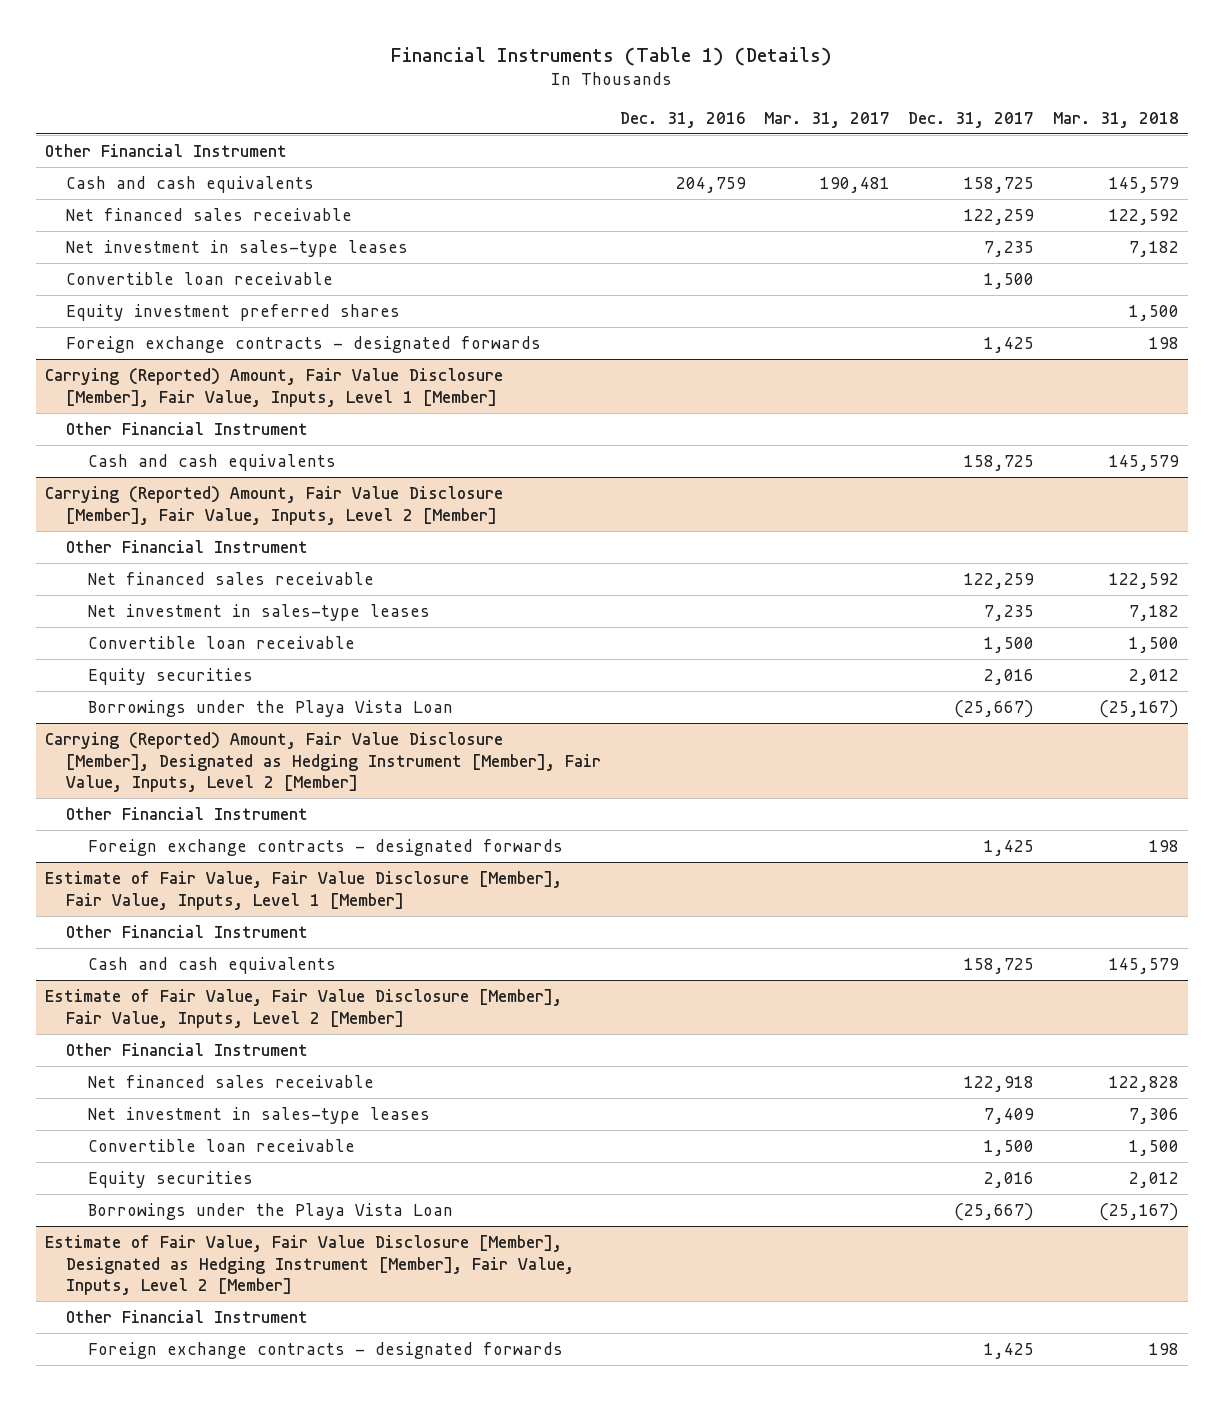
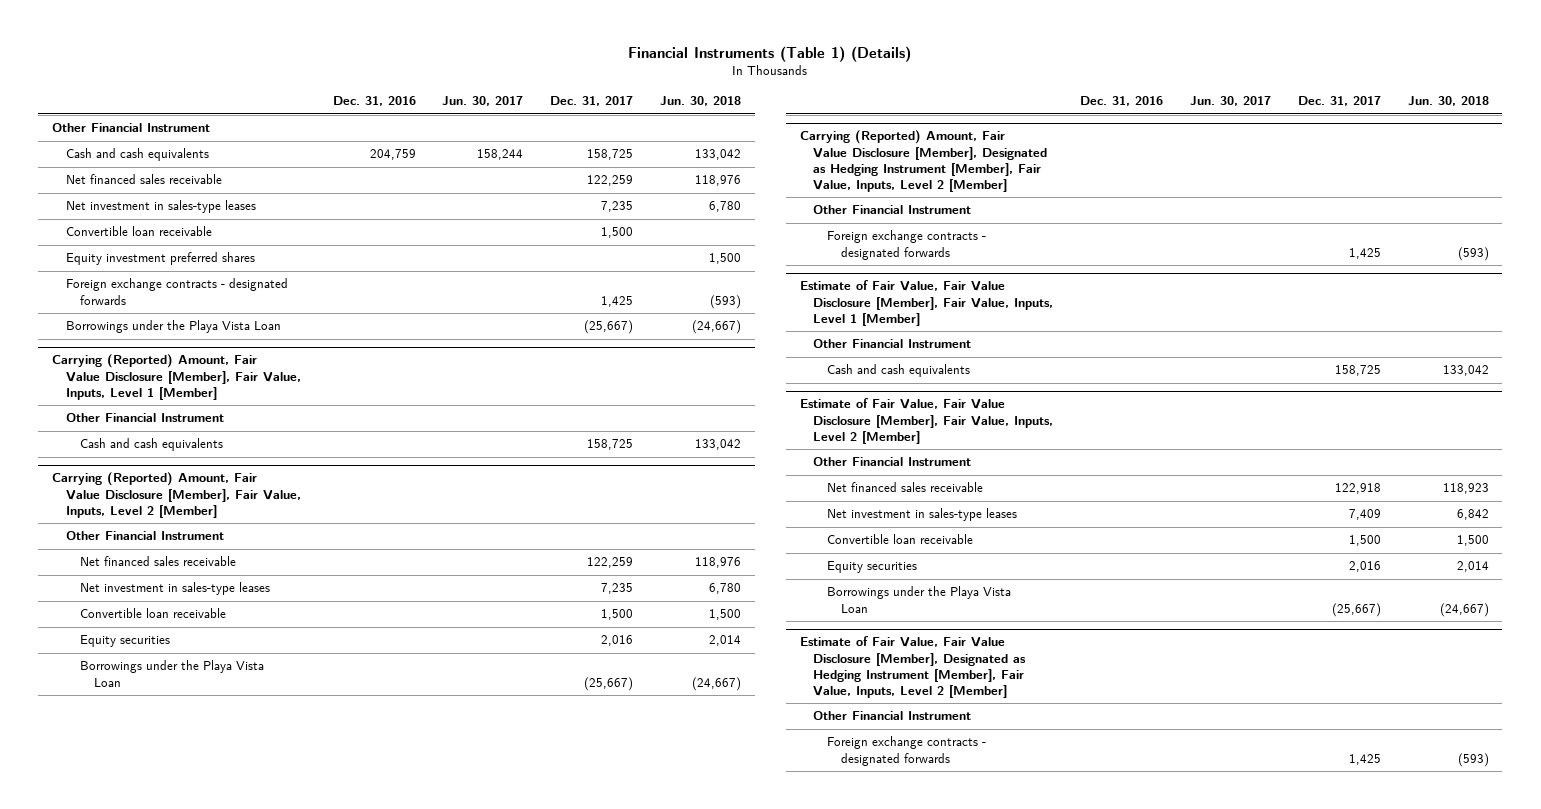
[764,111,891,128] Mar. 31, 2017 -> none
[1052,111,1179,128] Mar. 31, 2018 -> none
none -> [442,96,524,107] Jun. 30, 2017
none -> [660,96,742,107] Jun. 30, 2018
none -> [65,320,281,334] Borrowings under the Playa Vista Loan

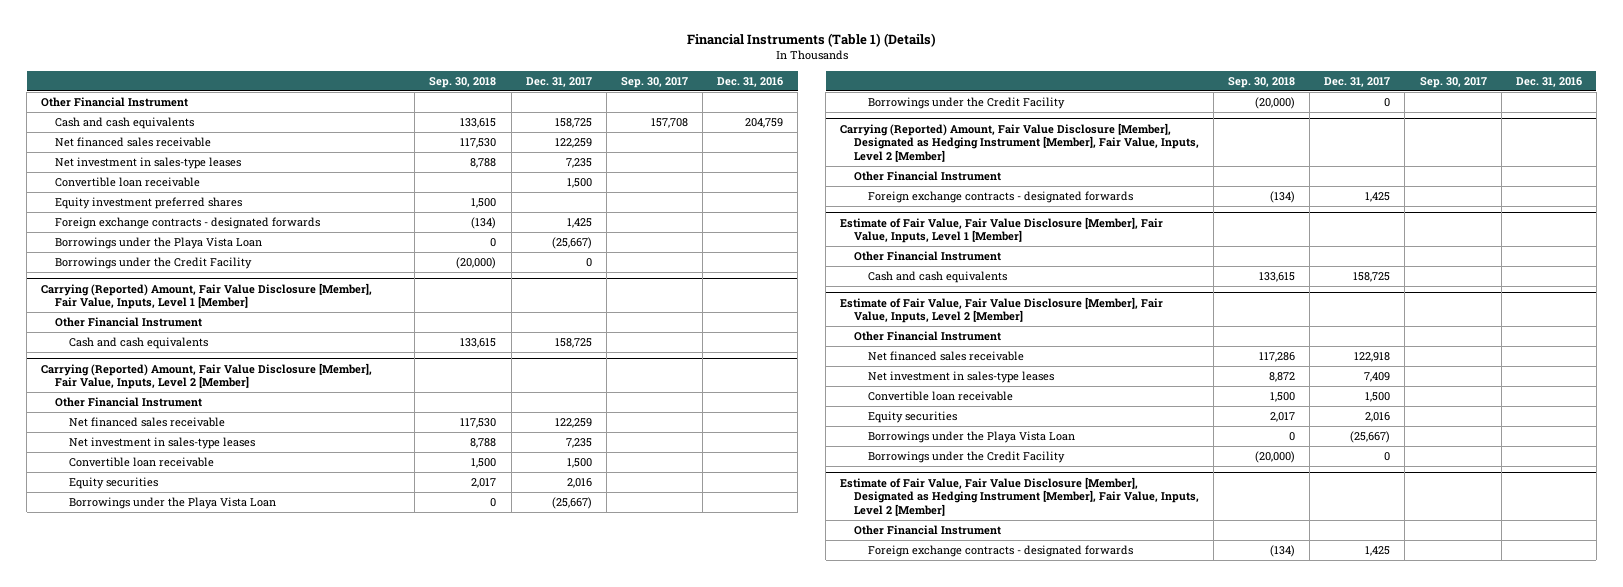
[442,96,524,107] Jun. 30, 2017 -> none
[660,96,742,107] Jun. 30, 2018 -> none
none -> [429,76,497,88] Sep. 30, 2018
none -> [620,76,688,88] Sep. 30, 2017
none -> [55,257,253,270] Borrowings under the Credit Facility
none -> [867,97,1065,110] Borrowings under the Credit Facility
none -> [867,451,1065,464] Borrowings under the Credit Facility

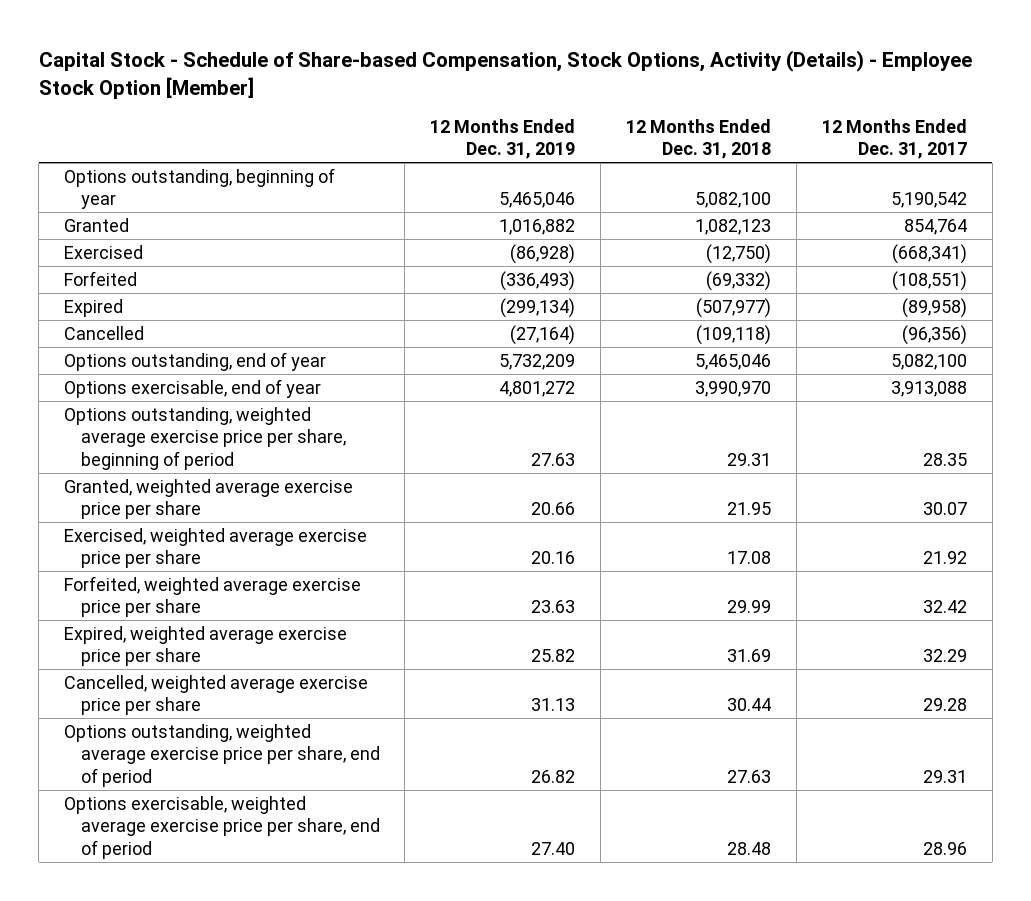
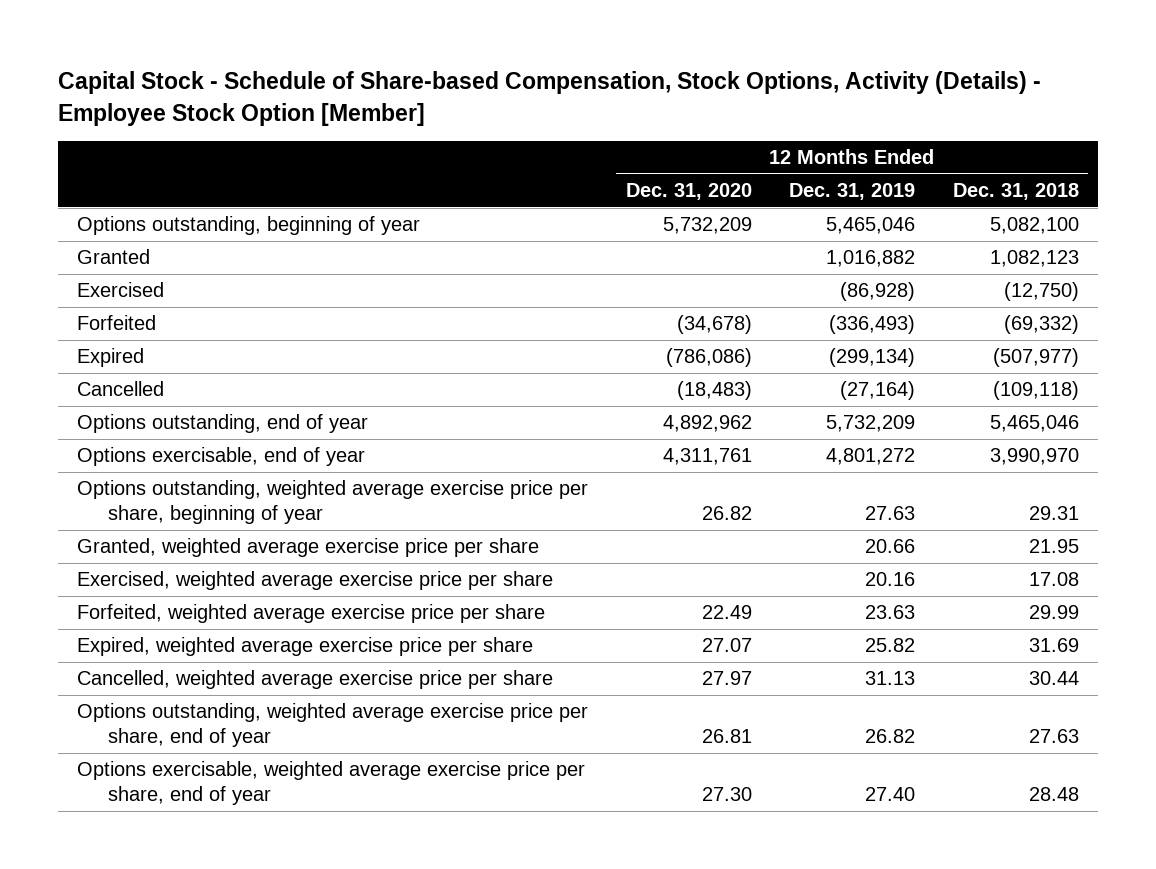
[821,118,967,159] 12 Months Ended Dec. 31, 2017 -> none
none -> [625,183,752,201] Dec. 31, 2020
[64,406,346,470] Options outstanding, weighted average exercise price per share, beginning of period -> [76,480,588,525] Options outstanding, weighted average exercise price per share, beginning of year
[64,723,380,787] Options outstanding, weighted average exercise price per share, end of period -> [76,703,588,748] Options outstanding, weighted average exercise price per share, end of year
[64,795,380,859] Options exercisable, weighted average exercise price per share, end of period -> [76,761,585,806] Options exercisable, weighted average exercise price per share, end of year

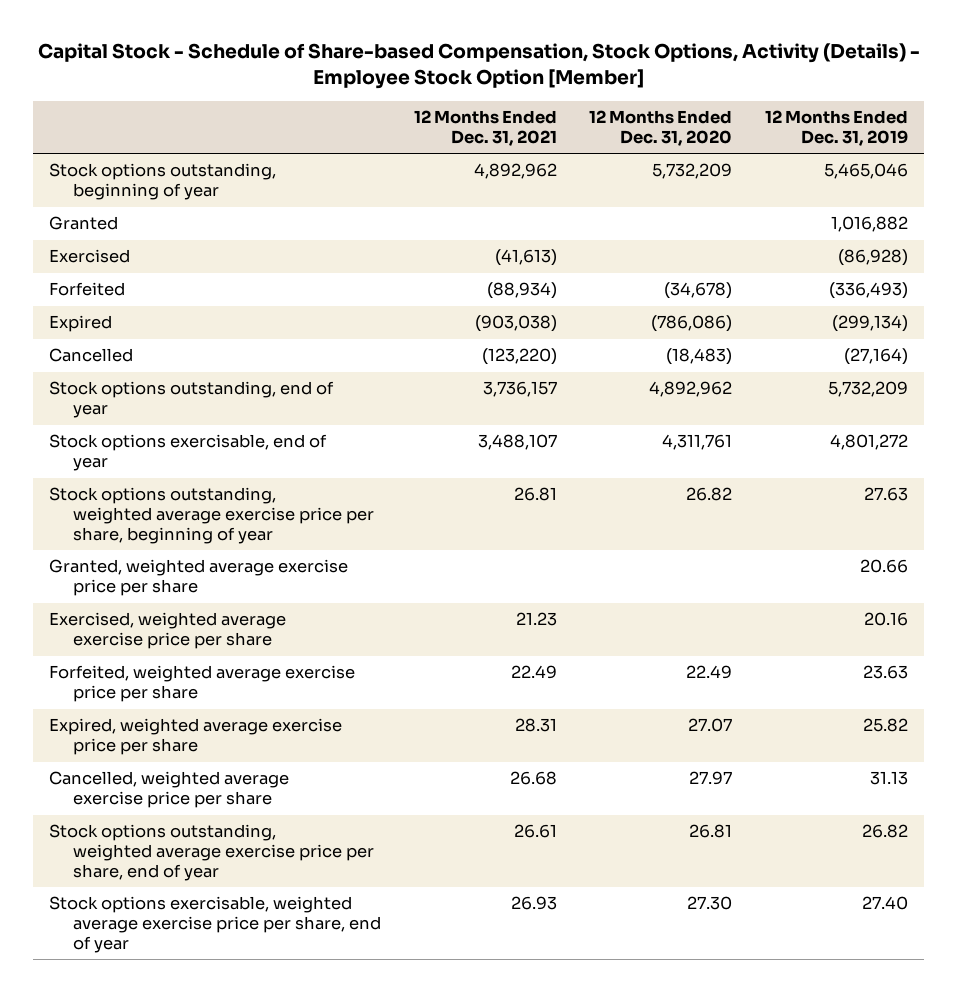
[952,183,1079,201] Dec. 31, 2018 -> none
none -> [413,110,557,146] 12 Months Ended Dec. 31, 2021
[76,216,420,236] Options outstanding, beginning of year -> [49,163,277,201] Stock options outstanding, beginning of year
[76,414,368,434] Options outstanding, end of year -> [49,381,335,419] Stock options outstanding, end of year
[76,447,365,467] Options exercisable, end of year -> [49,434,328,472] Stock options exercisable, end of year
[76,480,588,525] Options outstanding, weighted average exercise price per share, beginning of year -> [49,487,375,545] Stock options outstanding, weighted average exercise price per share, beginning of year
[76,703,588,748] Options outstanding, weighted average exercise price per share, end of year -> [49,824,375,882] Stock options outstanding, weighted average exercise price per share, end of year
[76,761,585,806] Options exercisable, weighted average exercise price per share, end of year -> [49,896,382,954] Stock options exercisable, weighted average exercise price per share, end of year

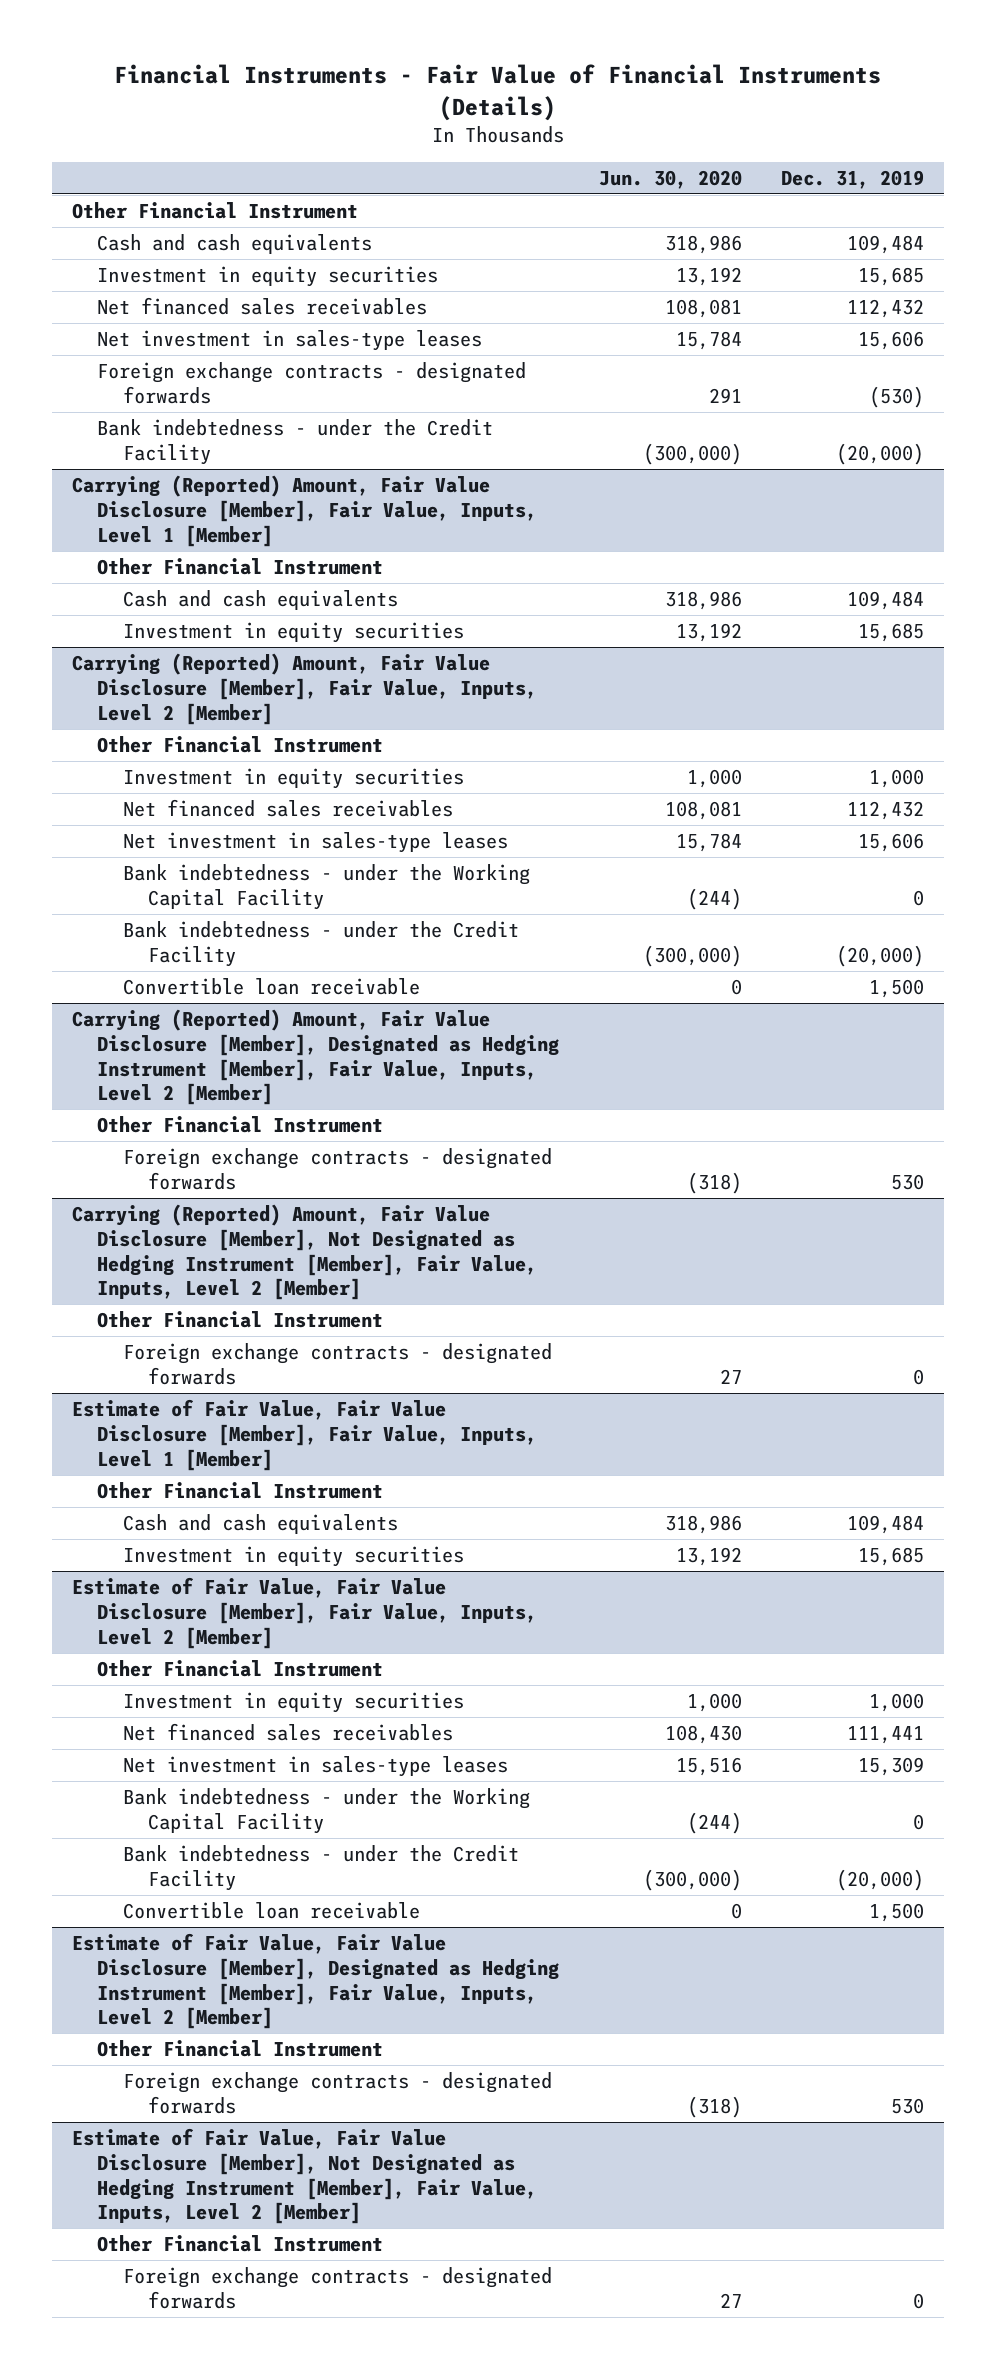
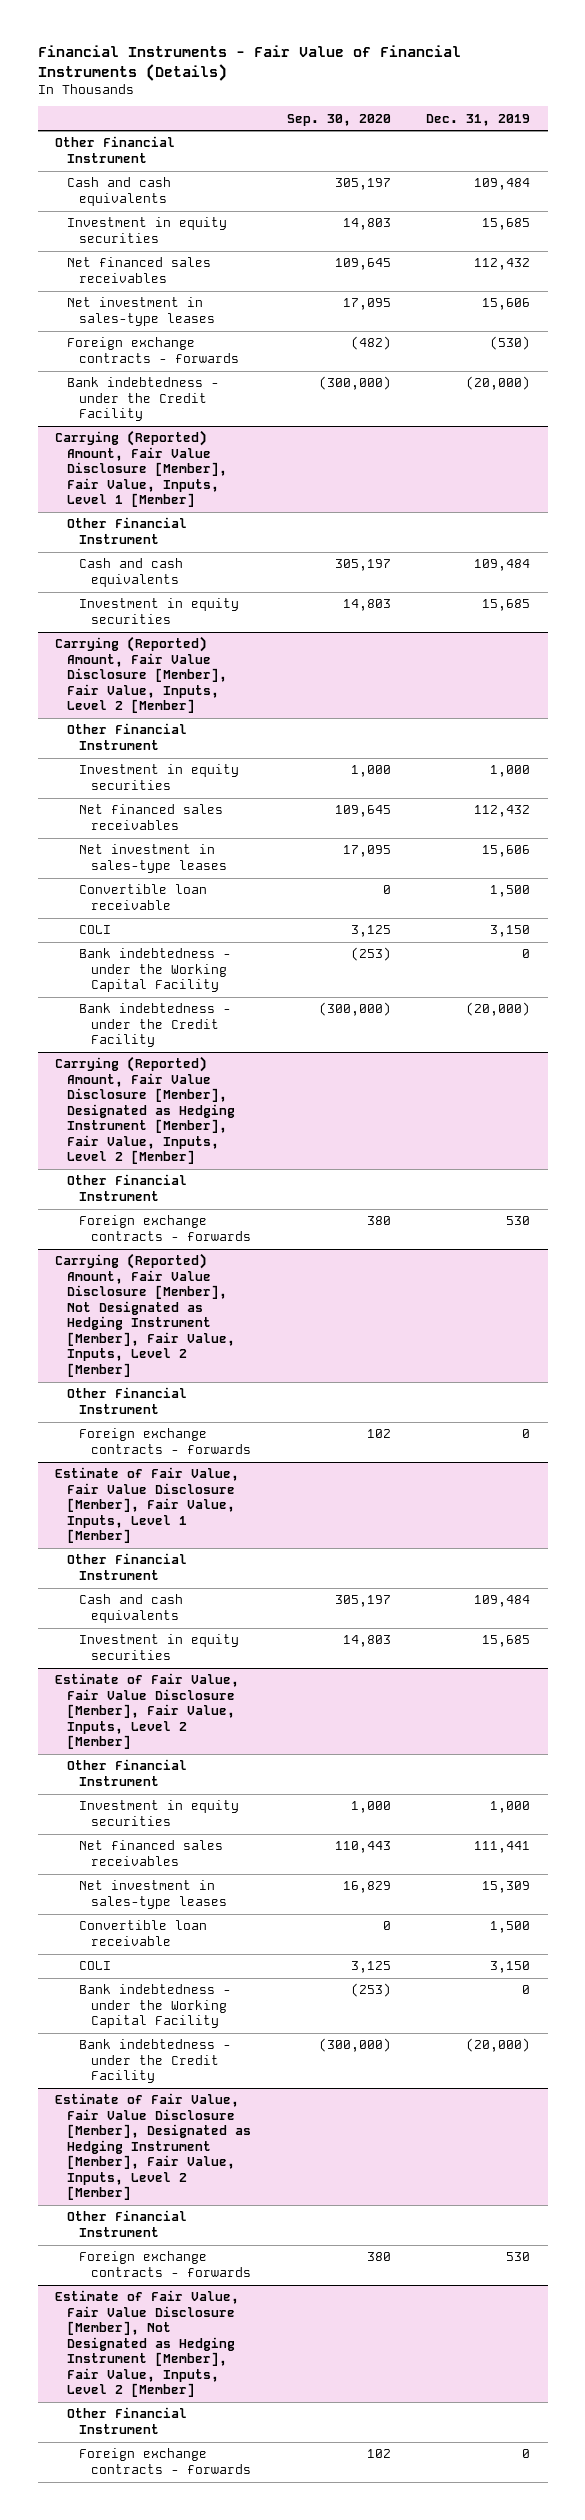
[598,169,742,189] Jun. 30, 2020 -> none
none -> [286,113,391,126] Sep. 30, 2020
[97,362,527,404] Foreign exchange contracts - designated forwards -> [67,337,240,363] Foreign exchange contracts - forwards
[122,978,420,996] Convertible loan receivable -> [79,884,208,910] Convertible loan receivable
none -> [79,925,112,935] COLI
[122,1148,552,1190] Foreign exchange contracts - designated forwards -> [79,1215,251,1241] Foreign exchange contracts - forwards
[122,1343,552,1385] Foreign exchange contracts - designated forwards -> [79,1428,251,1454] Foreign exchange contracts - forwards
[122,1902,420,1920] Convertible loan receivable -> [79,1920,208,1946] Convertible loan receivable
none -> [79,1961,112,1971] COLI
[122,2072,552,2114] Foreign exchange contracts - designated forwards -> [79,2251,251,2277] Foreign exchange contracts - forwards
[122,2267,552,2309] Foreign exchange contracts - designated forwards -> [79,2448,251,2474] Foreign exchange contracts - forwards

